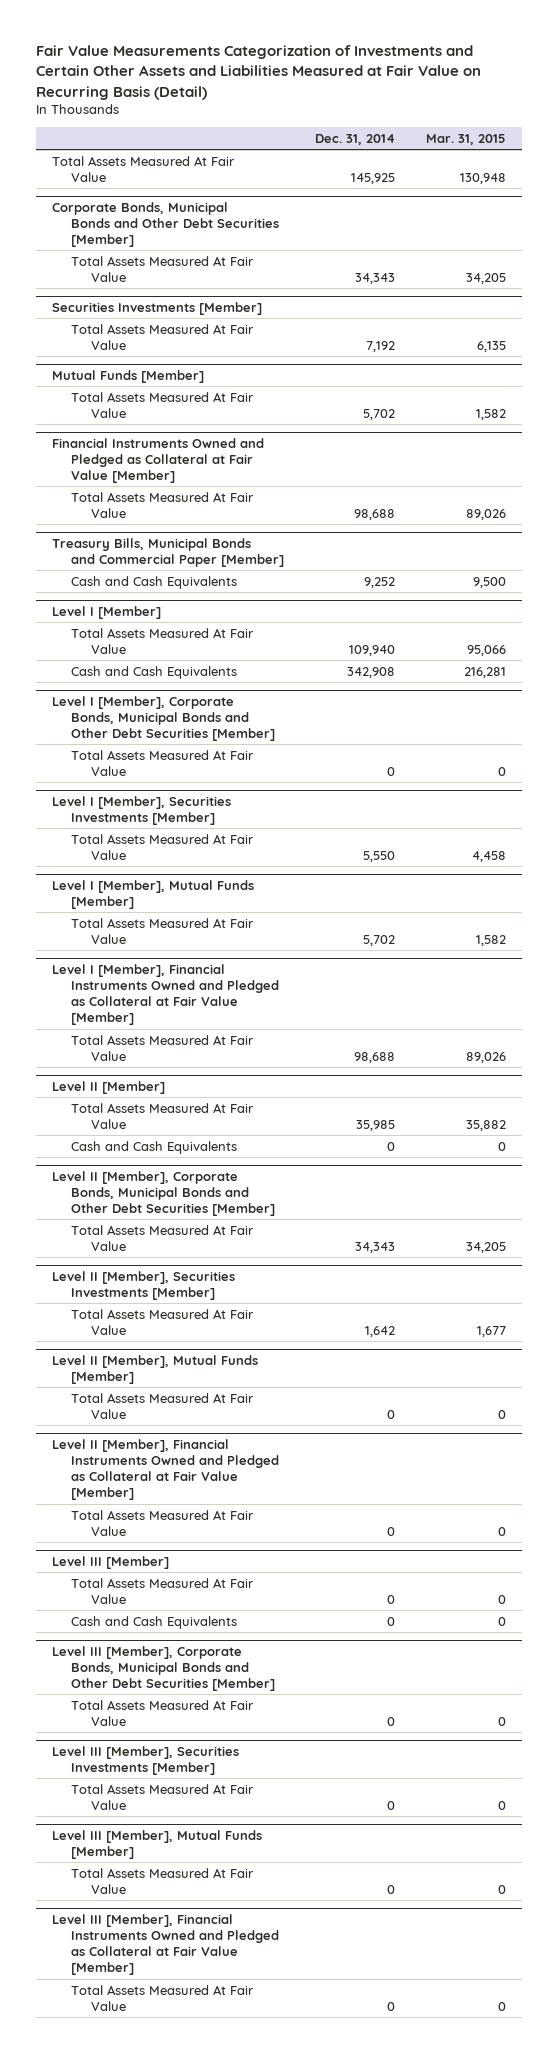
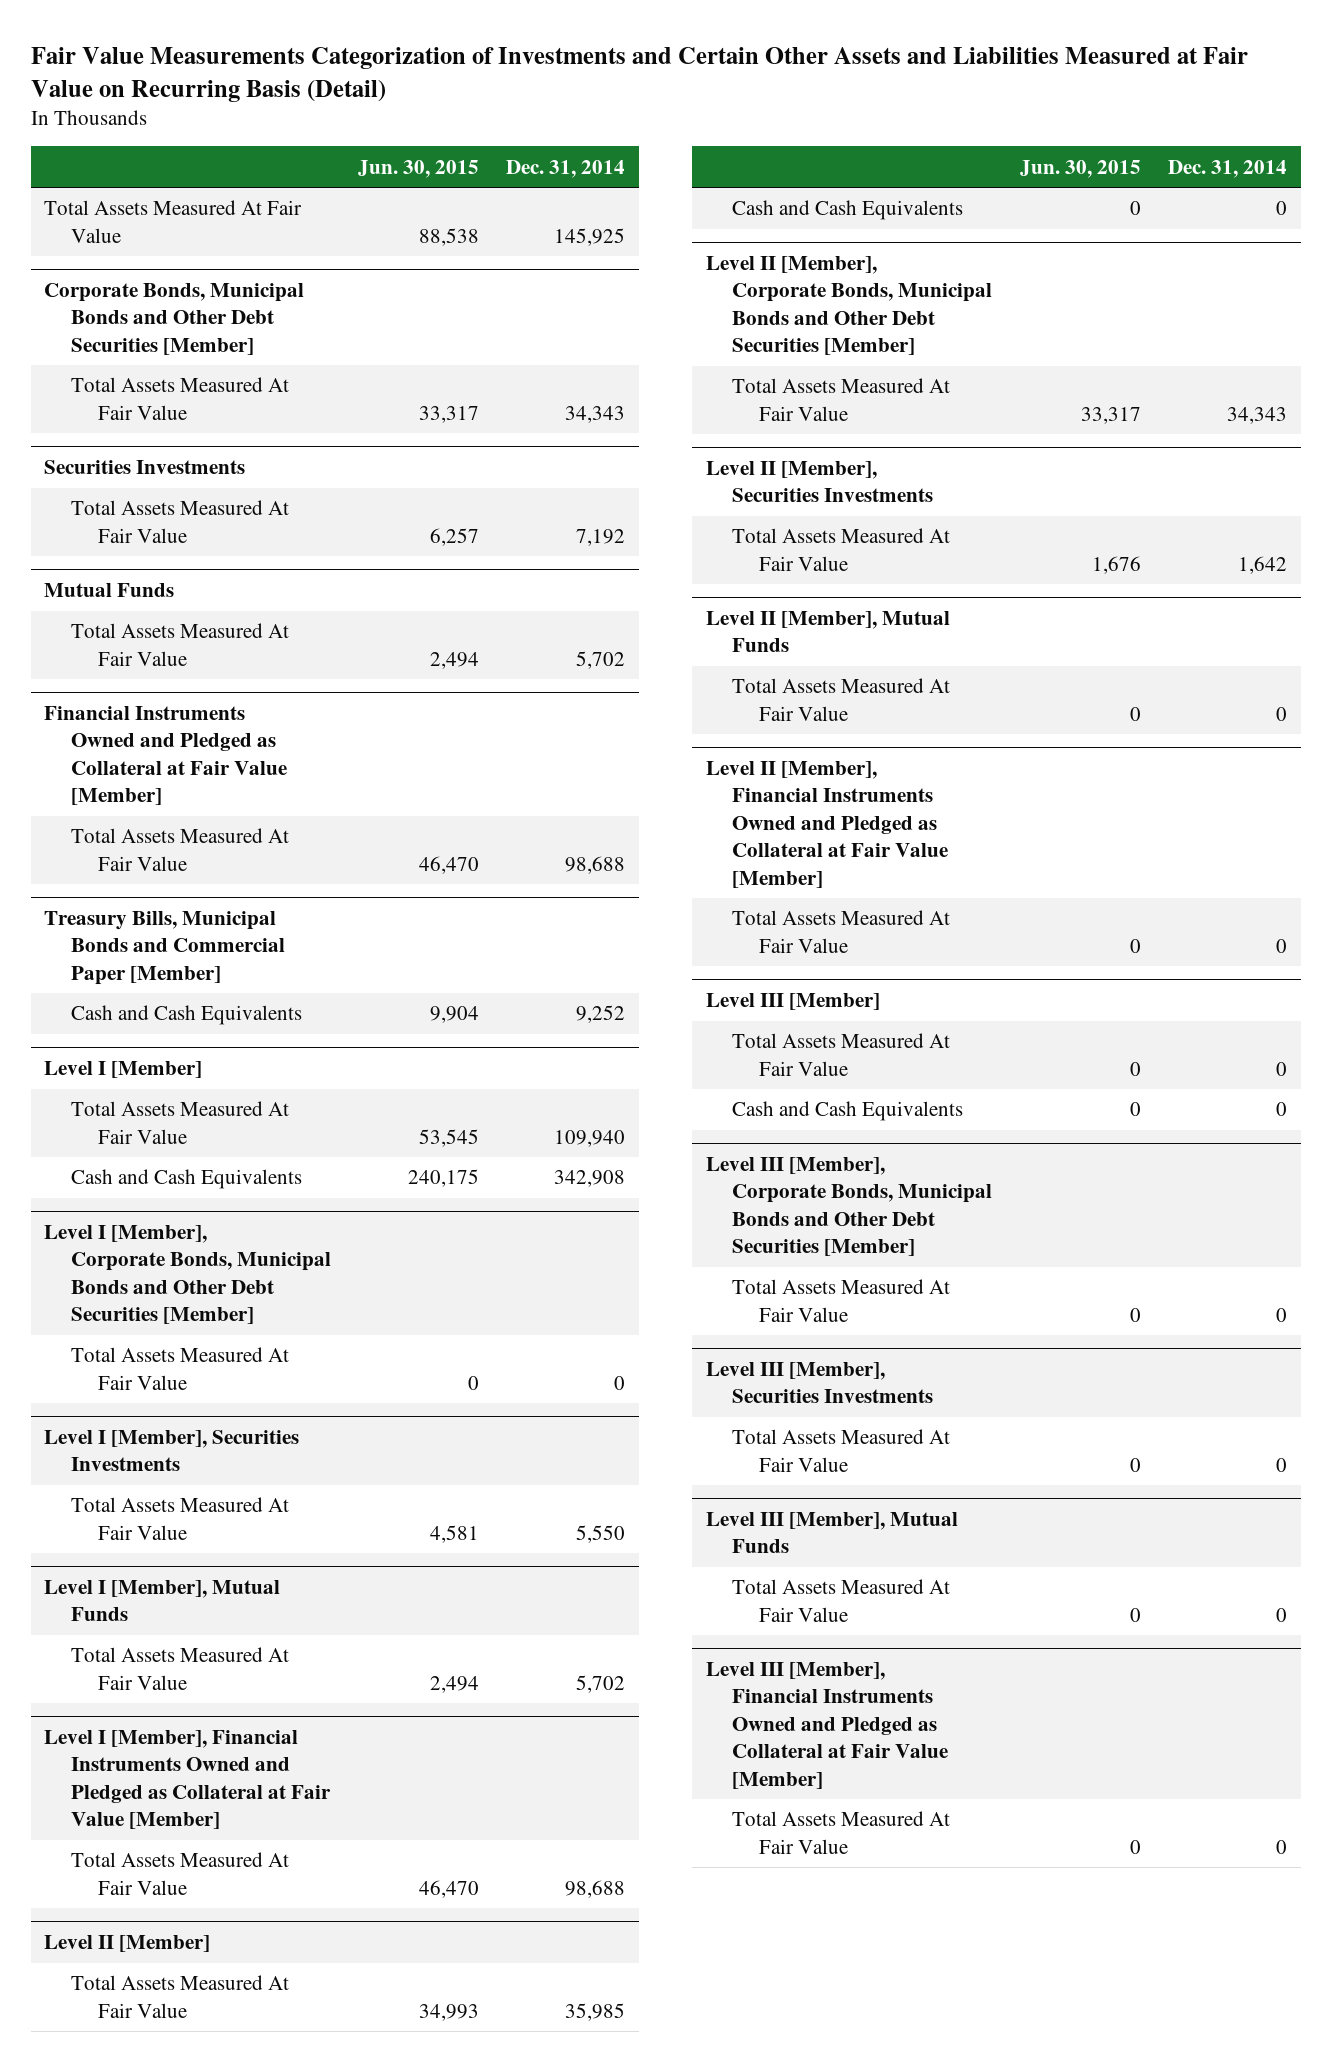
[426,133,507,145] Mar. 31, 2015 -> none
none -> [358,159,480,178] Jun. 30, 2015
[51,301,262,315] Securities Investments [Member] -> [44,460,246,475] Securities Investments
[51,369,204,383] Mutual Funds [Member] -> [44,583,175,598] Mutual Funds
[51,795,231,825] Level I [Member], Securities Investments [Member] -> [44,1430,300,1472] Level I [Member], Securities Investments
[51,879,254,909] Level I [Member], Mutual Funds [Member] -> [44,1580,281,1622] Level I [Member], Mutual Funds
[51,1270,235,1300] Level II [Member], Securities Investments [Member] -> [705,461,934,503] Level II [Member], Securities Investments
[51,1354,258,1384] Level II [Member], Mutual Funds [Member] -> [705,611,950,653] Level II [Member], Mutual Funds
[51,1745,239,1775] Level III [Member], Securities Investments [Member] -> [705,1362,934,1404] Level III [Member], Securities Investments
[51,1829,262,1859] Level III [Member], Mutual Funds [Member] -> [705,1512,958,1554] Level III [Member], Mutual Funds

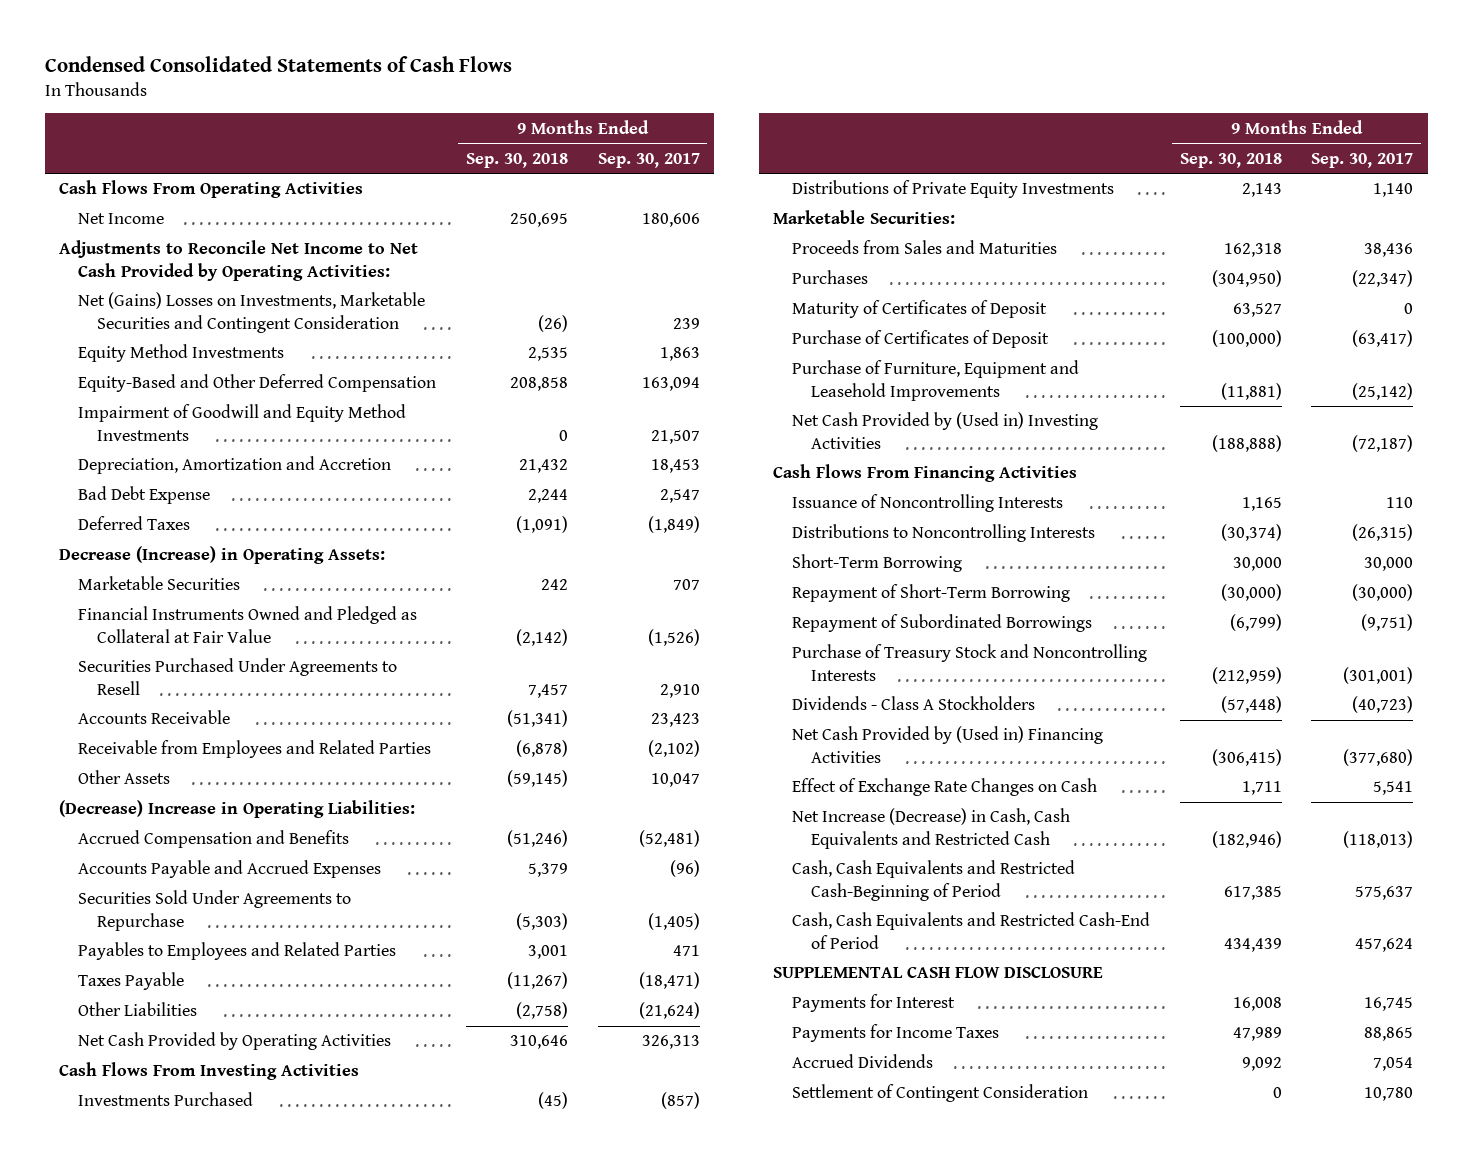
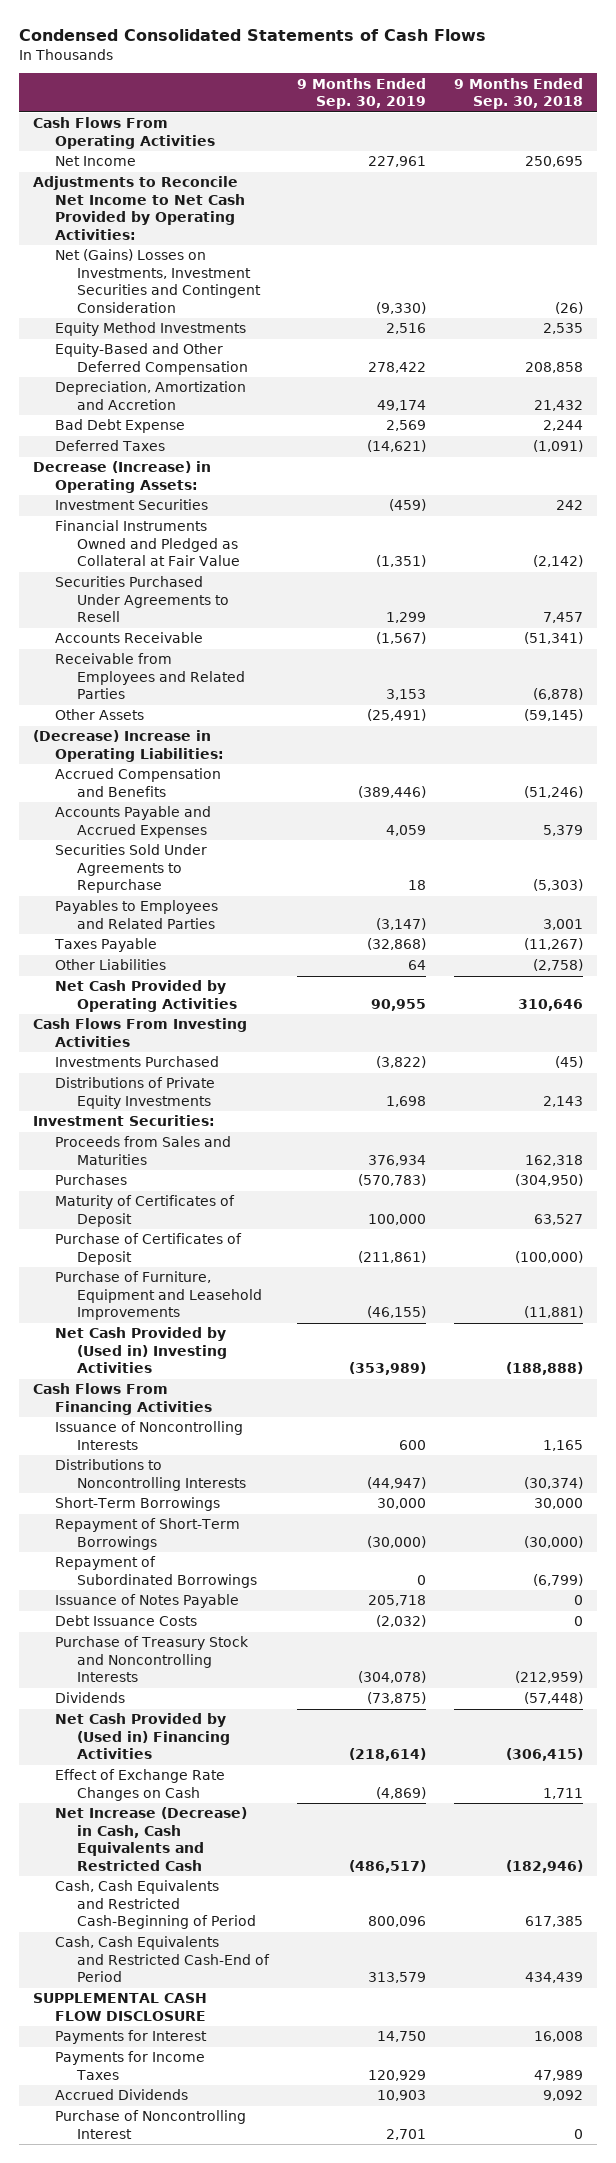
[597,152,700,168] Sep. 30, 2017 -> none
none -> [297,77,427,110] 9 Months Ended Sep. 30, 2019
[78,292,426,333] Net (Gains) Losses on Investments, Marketable Securities and Contingent Consideration -> [55,249,262,313] Net (Gains) Losses on Investments, Investment Securities and Contingent Consideration
[78,404,407,441] Impairment of Goodwill and Equity Method Investments -> none
[78,576,241,591] Marketable Securities -> [55,499,209,511] Investment Securities
[773,210,956,225] Marketable Securities: -> [33,1115,216,1127] Investment Securities:
[791,554,962,573] Short-Term Borrowing -> [55,1497,221,1512] Short-Term Borrowings
[791,584,1070,603] Repayment of Short-Term Borrowing -> [55,1518,241,1550] Repayment of Short-Term Borrowings
none -> [55,1594,240,1609] Issuance of Notes Payable
none -> [55,1615,198,1627] Debt Issuance Costs
[791,696,1035,711] Dividends - Class A Stockholders -> [55,1692,126,1704] Dividends
[791,1084,1088,1103] Settlement of Contingent Consideration -> none
none -> [55,2110,247,2139] Purchase of Noncontrolling Interest

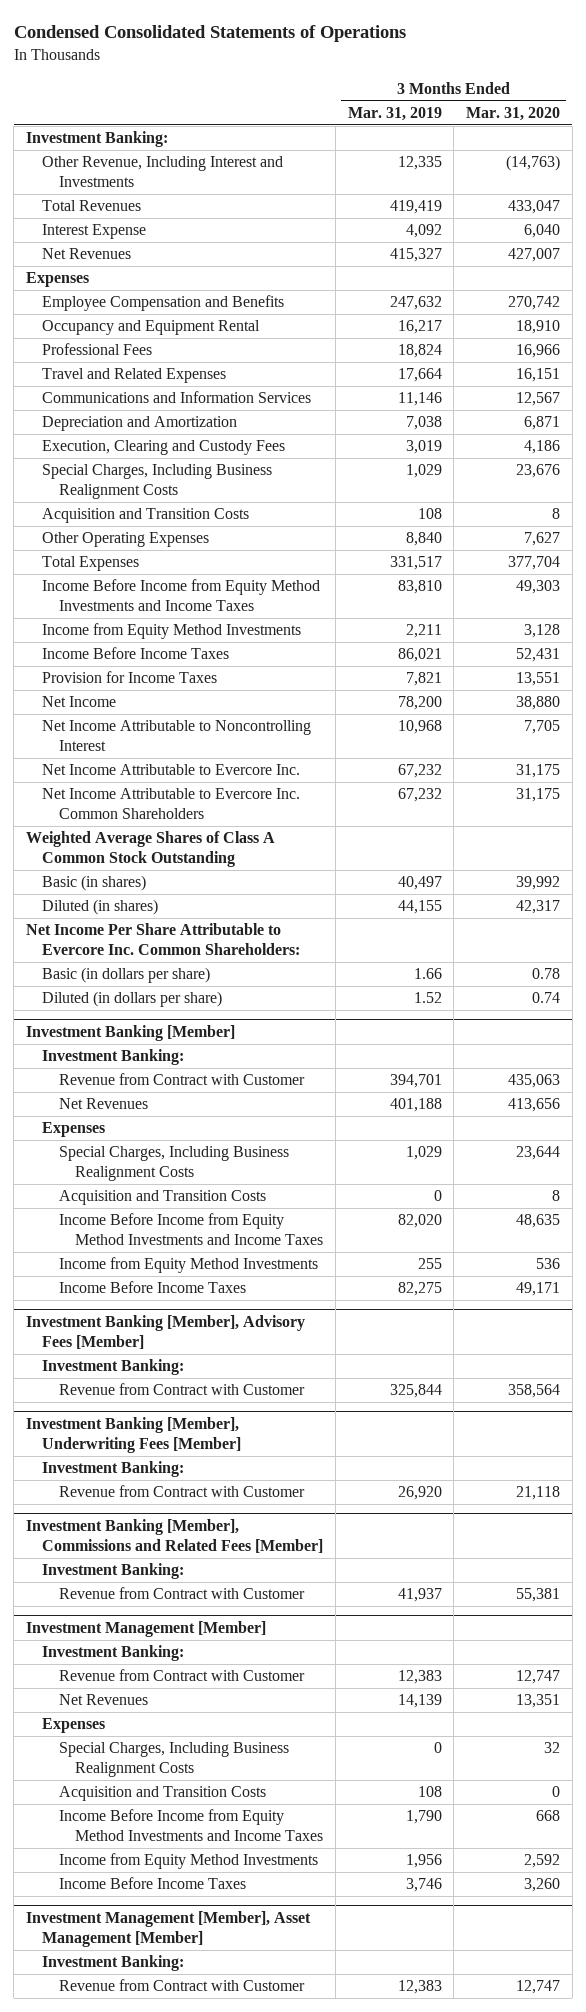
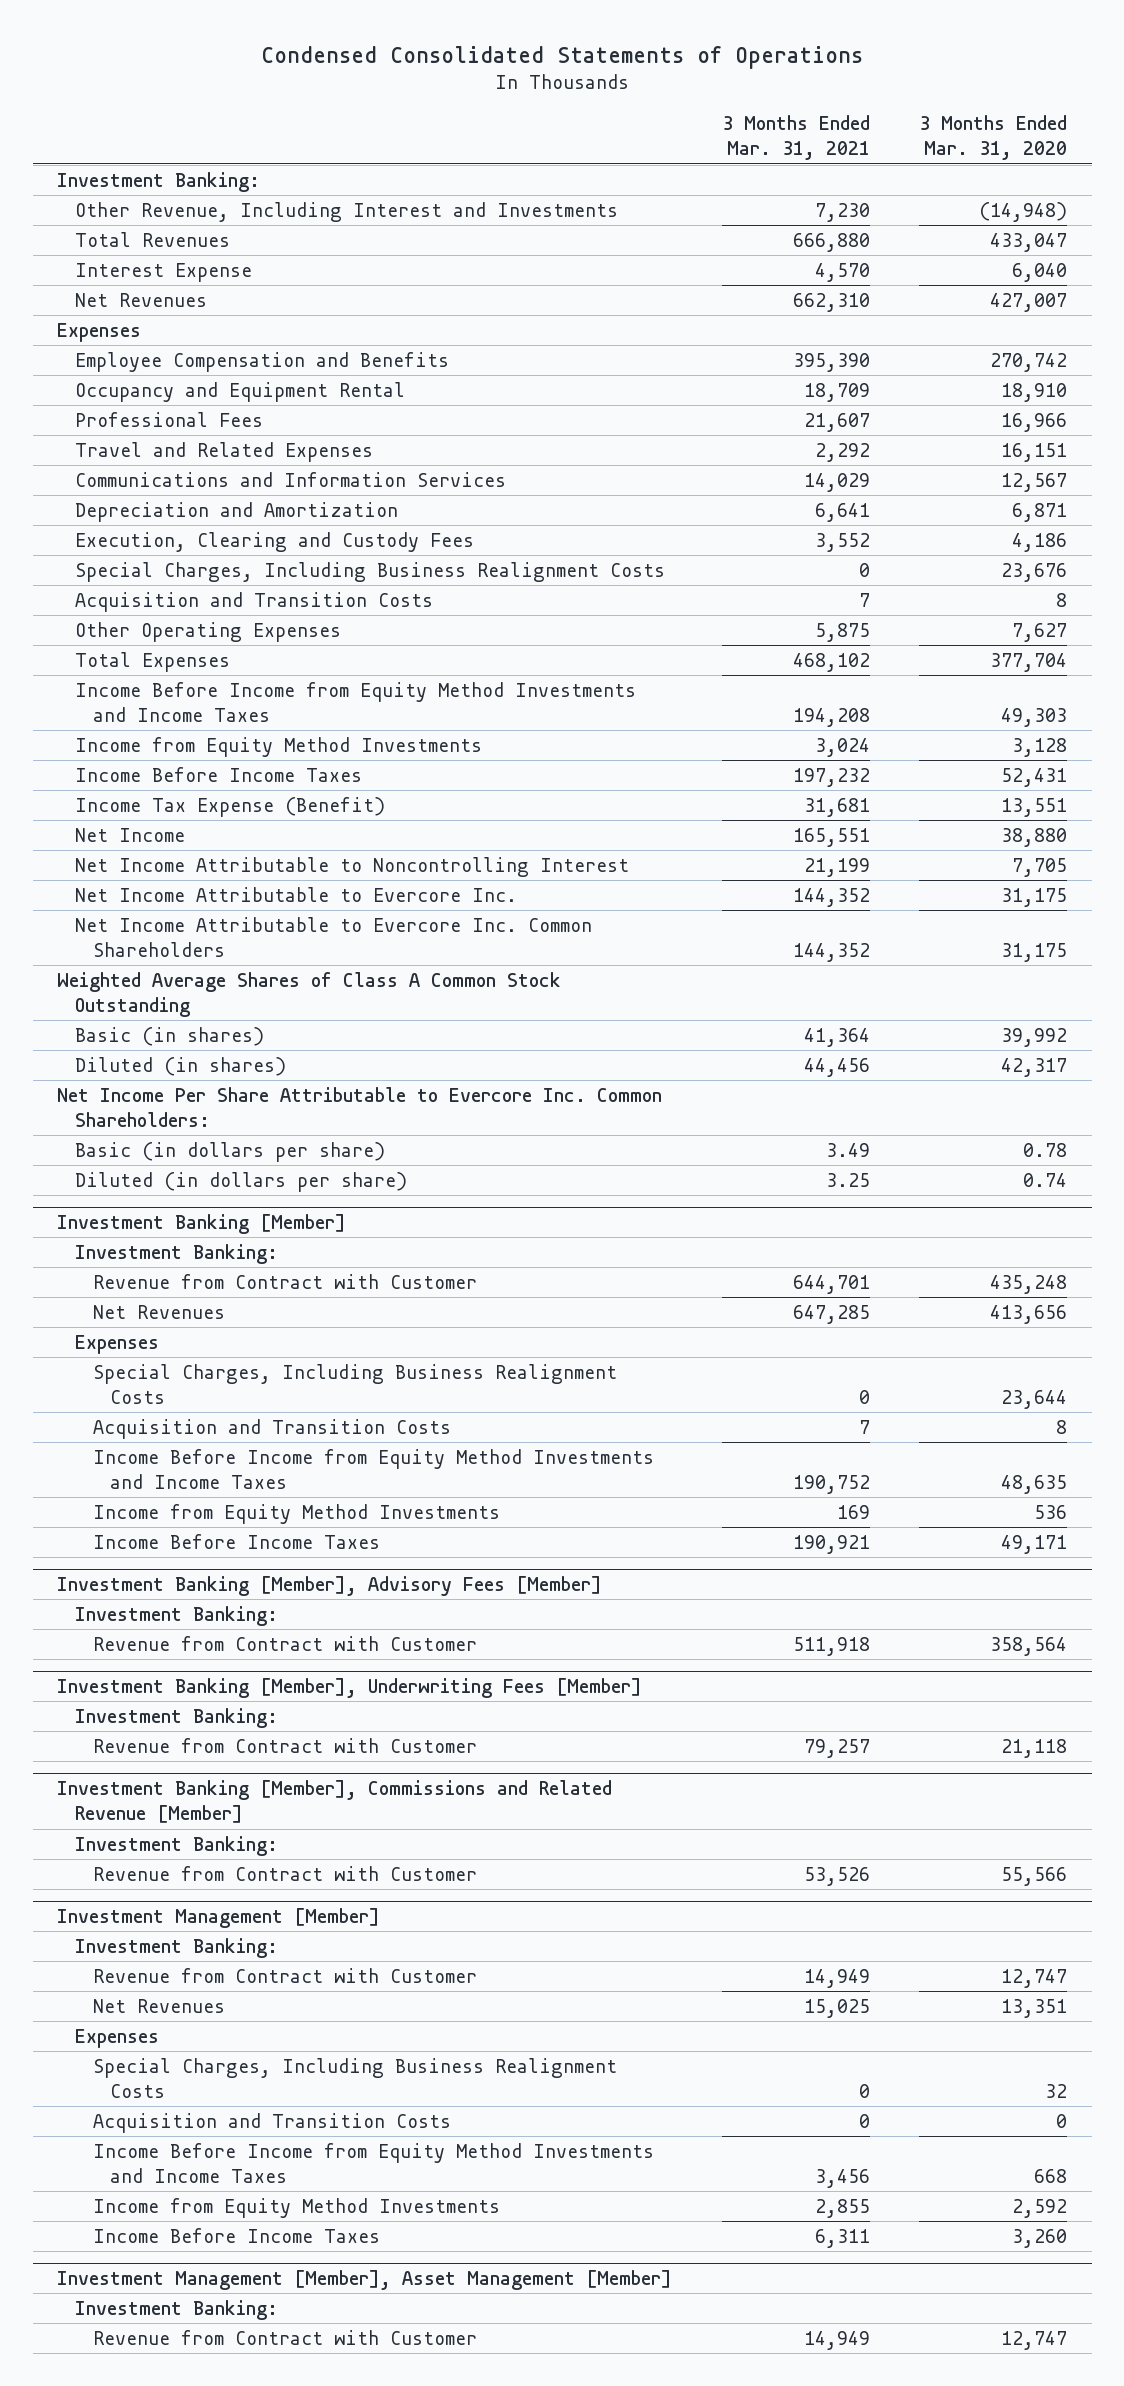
[347,106,442,121] Mar. 31, 2019 -> none
none -> [721,115,870,161] 3 Months Ended Mar. 31, 2021
[505,155,560,172] (14,763) -> [979,201,1068,222] (14,948)
[42,671,218,684] Provision for Income Taxes -> [75,796,386,817] Income Tax Expense (Benefit)
[507,1074,560,1089] 435,063 -> [990,1274,1068,1294] 435,248
[25,1519,324,1553] Investment Banking [Member], Commissions and Related Fees [Member] -> [57,1780,613,1824] Investment Banking [Member], Commissions and Related Revenue [Member]
[515,1588,560,1603] 55,381 -> [1001,1866,1068,1886] 55,566

